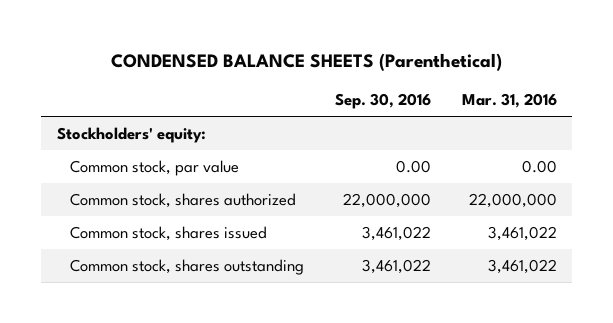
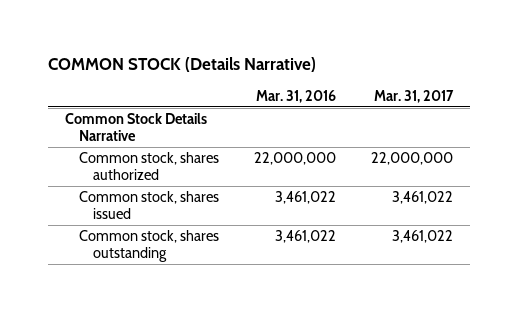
[110,52,502,71] CONDENSED BALANCE SHEETS (Parenthetical) -> [47,57,316,73] COMMON STOCK (Details Narrative)
[334,93,431,110] Sep. 30, 2016 -> none
none -> [373,89,454,103] Mar. 31, 2017
[56,126,206,143] Stockholders' equity: -> none
[69,159,239,176] Common stock, par value -> none
none -> [65,113,208,141] Common Stock Details Narrative

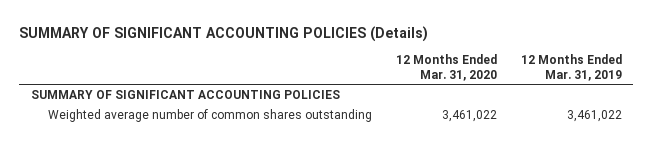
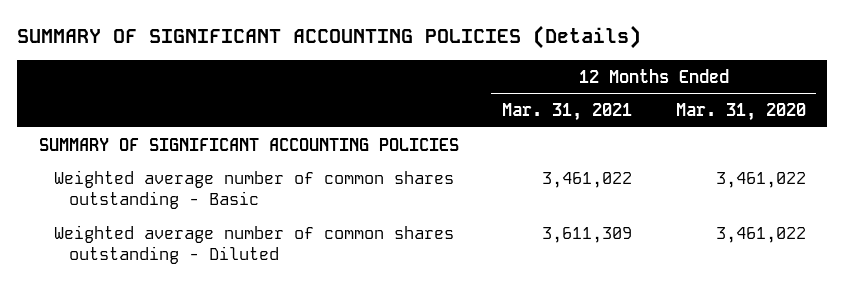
[520,54,622,81] 12 Months Ended Mar. 31, 2019 -> none
none -> [502,102,633,121] Mar. 31, 2021
none -> [53,169,454,209] Weighted average number of common shares outstanding - Basic
[47,109,372,123] Weighted average number of common shares outstanding -> [53,224,454,264] Weighted average number of common shares outstanding - Diluted

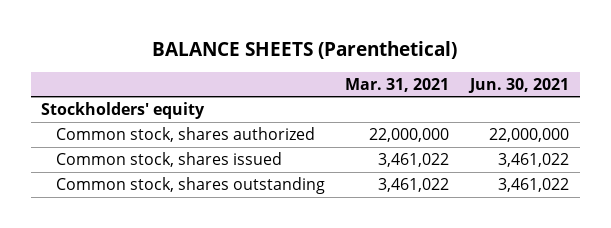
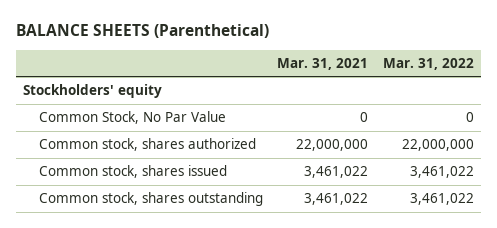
[468,77,570,93] Jun. 30, 2021 -> none
none -> [382,57,474,70] Mar. 31, 2022
none -> [38,111,226,125] Common Stock, No Par Value

